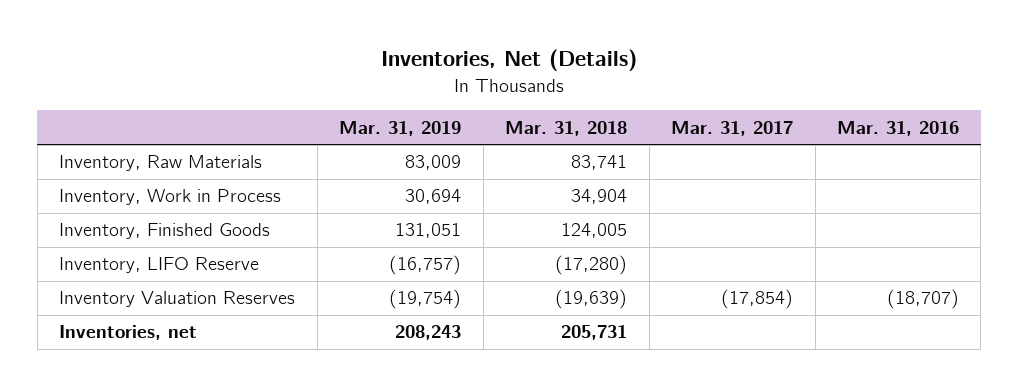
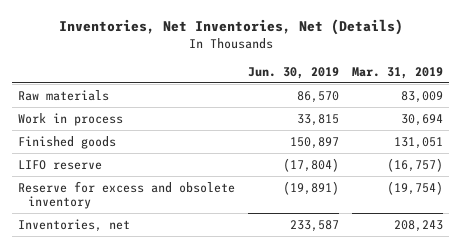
[381,49,638,72] Inventories, Net (Details) -> [58,19,403,36] Inventories, Net Inventories, Net (Details)
[505,120,628,136] Mar. 31, 2018 -> none
[671,120,794,136] Mar. 31, 2017 -> none
[837,120,960,136] Mar. 31, 2016 -> none
none -> [248,66,340,79] Jun. 30, 2019
[59,155,263,172] Inventory, Raw Materials -> [18,89,110,101] Raw materials
[59,189,282,206] Inventory, Work in Process -> [18,112,124,126] Work in process
[59,223,271,240] Inventory, Finished Goods -> [18,135,117,149] Finished goods
[59,257,260,274] Inventory, LIFO Reserve -> [18,159,103,170] LIFO reserve
[59,291,296,308] Inventory Valuation Reserves -> [18,180,236,210] Reserve for excess and obsolete inventory

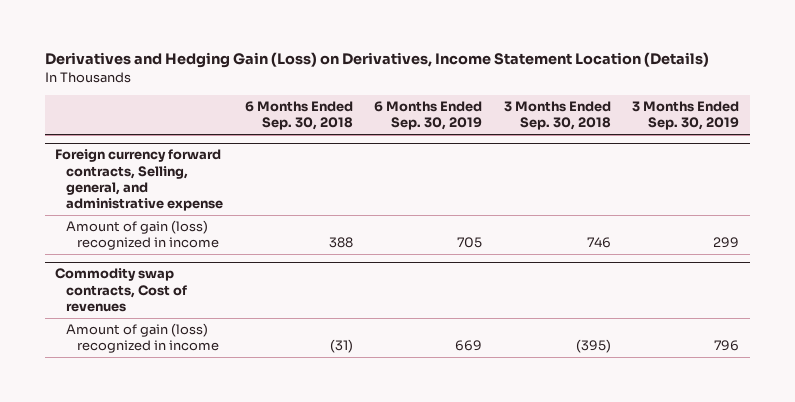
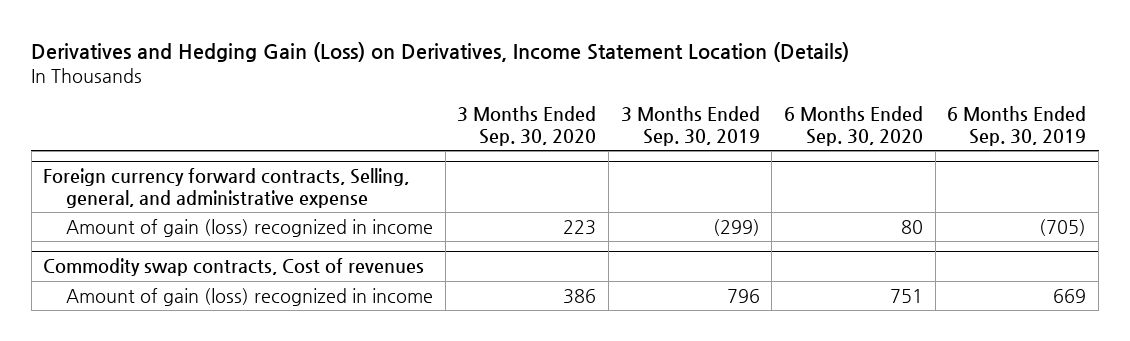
[244,100,353,131] 6 Months Ended Sep. 30, 2018 -> none
[503,100,611,131] 3 Months Ended Sep. 30, 2018 -> none
none -> [457,106,597,146] 3 Months Ended Sep. 30, 2020
none -> [784,106,924,146] 6 Months Ended Sep. 30, 2020
[457,237,483,249] 705 -> [1039,218,1087,236] (705)
[713,237,740,249] 299 -> [712,218,760,236] (299)

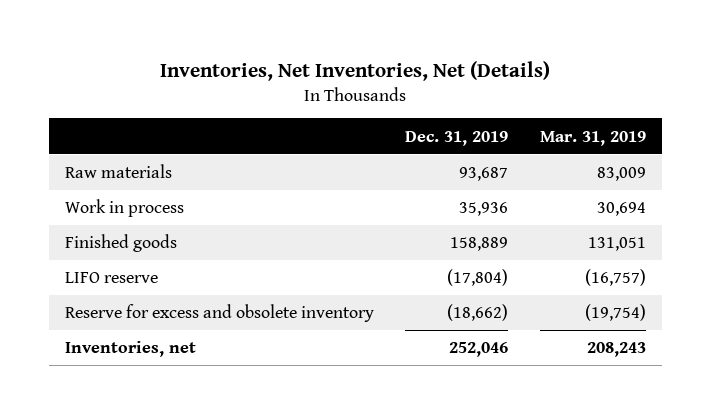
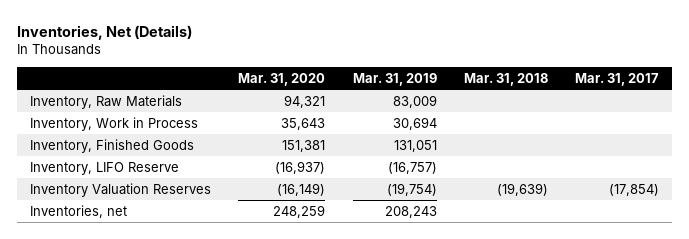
[160,60,551,81] Inventories, Net Inventories, Net (Details) -> [16,24,192,40] Inventories, Net (Details)
[405,130,509,146] Dec. 31, 2019 -> none
none -> [238,72,326,86] Mar. 31, 2020
none -> [463,72,548,86] Mar. 31, 2018
none -> [574,72,659,86] Mar. 31, 2017
[65,164,173,179] Raw materials -> [30,94,183,109] Inventory, Raw Materials
[65,199,185,218] Work in process -> [30,116,199,131] Inventory, Work in Process
[65,234,178,253] Finished goods -> [30,138,195,153] Inventory, Finished Goods
[65,272,159,284] LIFO reserve -> [30,161,180,175] Inventory, LIFO Reserve
[65,304,375,323] Reserve for excess and obsolete inventory -> [30,182,212,197] Inventory Valuation Reserves

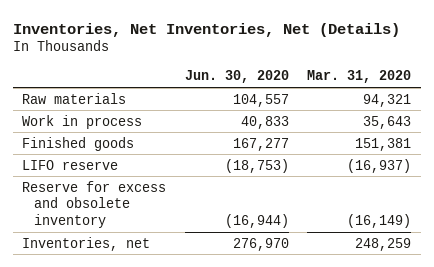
[16,24,192,40] Inventories, Net (Details) -> [12,22,400,37] Inventories, Net Inventories, Net (Details)
[352,72,437,86] Mar. 31, 2019 -> none
[463,72,548,86] Mar. 31, 2018 -> none
[574,72,659,86] Mar. 31, 2017 -> none
none -> [184,70,289,84] Jun. 30, 2020
[30,94,183,109] Inventory, Raw Materials -> [22,92,127,104] Raw materials
[30,116,199,131] Inventory, Work in Process -> [22,114,143,129] Work in process
[30,138,195,153] Inventory, Finished Goods -> [22,136,135,151] Finished goods
[30,161,180,175] Inventory, LIFO Reserve -> [22,159,119,170] LIFO reserve
[30,182,212,197] Inventory Valuation Reserves -> [22,180,167,229] Reserve for excess and obsolete inventory

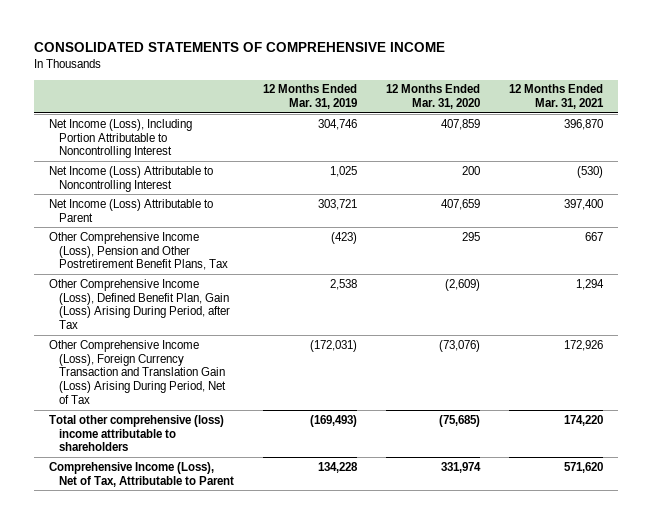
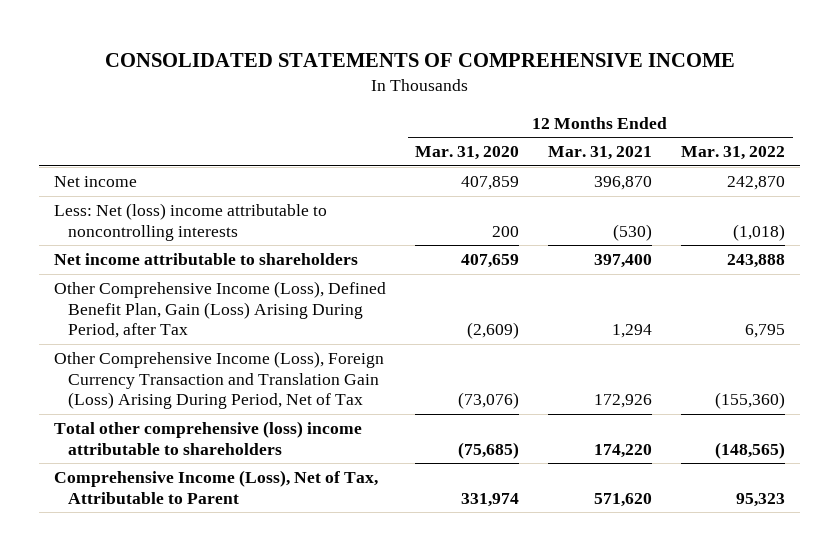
[263,84,358,110] 12 Months Ended Mar. 31, 2019 -> none
none -> [681,146,786,161] Mar. 31, 2022
[48,231,229,271] Other Comprehensive Income (Loss), Pension and Other Postretirement Benefit Plans, Tax -> none
[48,118,192,159] Net Income (Loss), Including Portion Attributable to Noncontrolling Interest -> [53,176,137,188] Net income
[48,165,213,192] Net Income (Loss) Attributable to Noncontrolling Interest -> [53,203,327,241] Less: Net (loss) income attributable to noncontrolling interests
[48,198,213,222] Net Income (Loss) Attributable to Parent -> [53,253,358,266] Net income attributable to shareholders

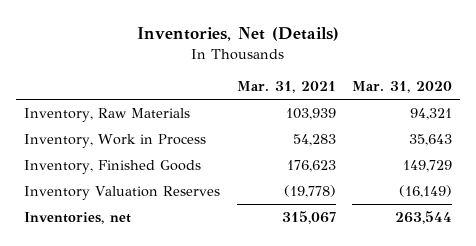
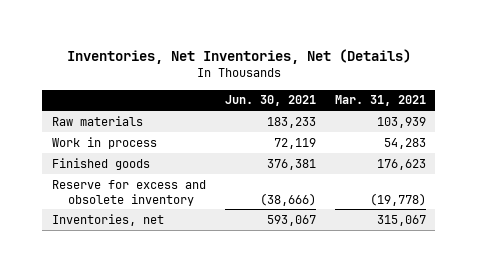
[137,26,340,41] Inventories, Net (Details) -> [66,48,411,64] Inventories, Net Inventories, Net (Details)
[351,81,452,94] Mar. 31, 2020 -> none
none -> [224,95,316,107] Jun. 30, 2021
[24,108,191,123] Inventory, Raw Materials -> [51,115,143,126] Raw materials
[24,134,207,149] Inventory, Work in Process -> [51,136,157,149] Work in process
[24,160,202,175] Inventory, Finished Goods -> [51,157,150,170] Finished goods
[24,186,221,201] Inventory Valuation Reserves -> [51,179,206,206] Reserve for excess and obsolete inventory

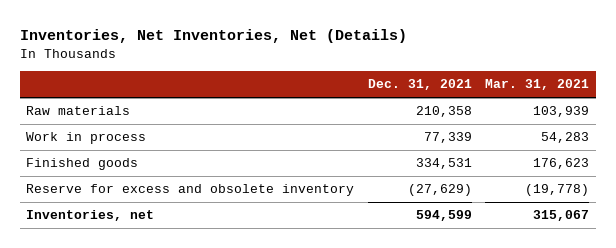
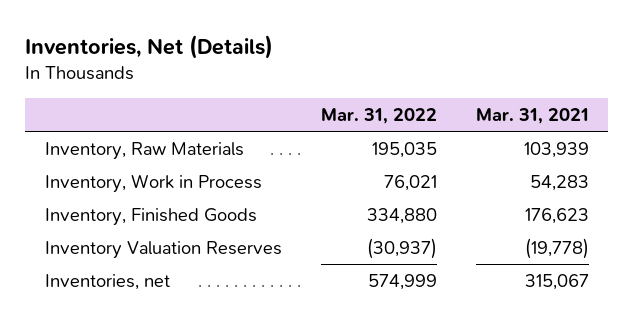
[19,29,407,44] Inventories, Net Inventories, Net (Details) -> [25,35,274,60] Inventories, Net (Details)
[367,79,472,91] Dec. 31, 2021 -> none
none -> [320,108,437,125] Mar. 31, 2022
[26,106,131,116] Raw materials -> [44,141,244,160] Inventory, Raw Materials
[26,132,147,145] Work in process -> [44,173,262,193] Inventory, Work in Process
[26,158,139,171] Finished goods -> [44,207,257,226] Inventory, Finished Goods
[26,184,355,197] Reserve for excess and obsolete inventory -> [44,240,282,259] Inventory Valuation Reserves

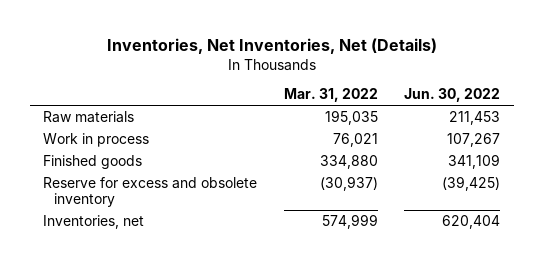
[25,35,274,60] Inventories, Net (Details) -> [106,38,437,55] Inventories, Net Inventories, Net (Details)
[475,108,589,125] Mar. 31, 2021 -> none
none -> [404,88,501,103] Jun. 30, 2022
[44,141,244,160] Inventory, Raw Materials -> [42,110,134,123] Raw materials
[44,173,262,193] Inventory, Work in Process -> [42,132,149,147] Work in process
[44,207,257,226] Inventory, Finished Goods -> [42,154,142,169] Finished goods
[44,240,282,259] Inventory Valuation Reserves -> [42,176,257,208] Reserve for excess and obsolete inventory

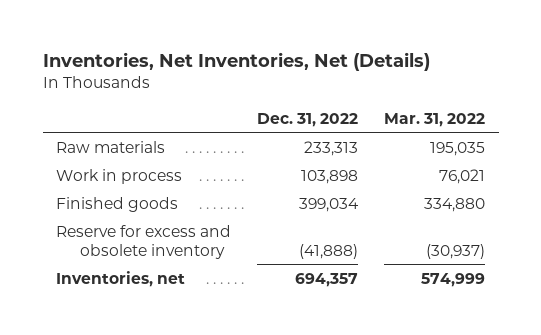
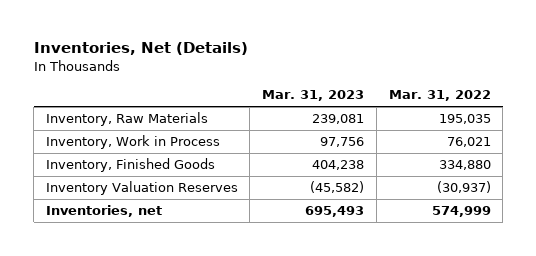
[42,51,430,71] Inventories, Net Inventories, Net (Details) -> [33,42,248,56] Inventories, Net (Details)
[257,112,359,127] Dec. 31, 2022 -> none
none -> [262,90,365,102] Mar. 31, 2023
[55,140,165,153] Raw materials -> [45,112,208,127] Inventory, Raw Materials
[55,168,182,184] Work in process -> [45,135,220,150] Inventory, Work in Process
[55,196,178,212] Finished goods -> [45,158,215,173] Inventory, Finished Goods
[55,224,231,259] Reserve for excess and obsolete inventory -> [45,181,238,196] Inventory Valuation Reserves

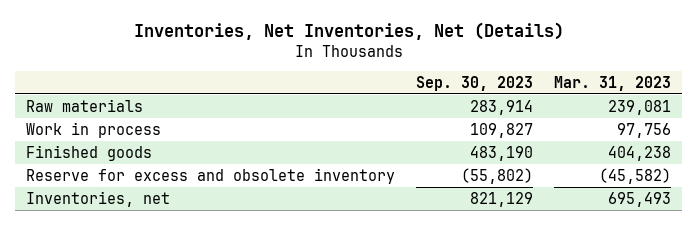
[33,42,248,56] Inventories, Net (Details) -> [133,22,564,41] Inventories, Net Inventories, Net (Details)
[388,90,491,102] Mar. 31, 2022 -> none
none -> [416,75,534,91] Sep. 30, 2023
[45,112,208,127] Inventory, Raw Materials -> [25,98,143,112] Raw materials
[45,135,220,150] Inventory, Work in Process -> [25,121,161,138] Work in process
[45,158,215,173] Inventory, Finished Goods -> [25,144,152,161] Finished goods
[45,181,238,196] Inventory Valuation Reserves -> [25,167,395,184] Reserve for excess and obsolete inventory

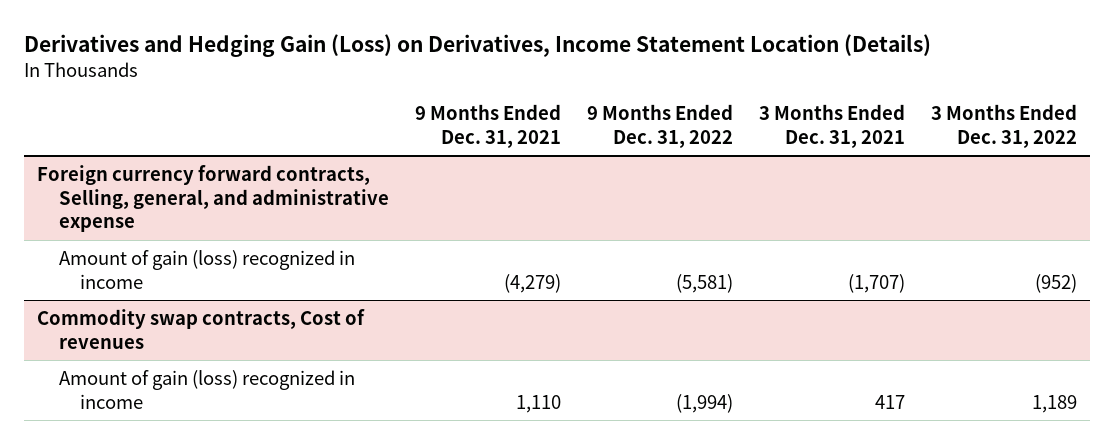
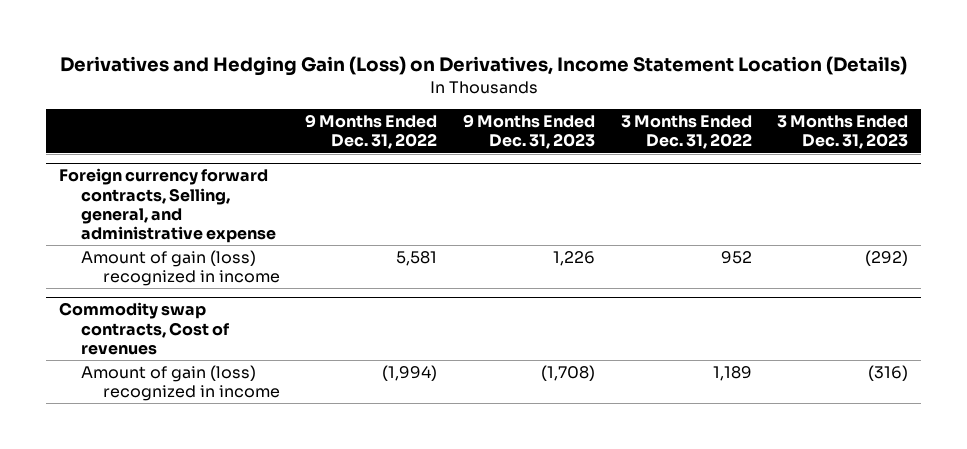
[414,104,561,149] 9 Months Ended Dec. 31, 2021 -> none
[758,104,905,149] 3 Months Ended Dec. 31, 2021 -> none
none -> [463,114,596,150] 9 Months Ended Dec. 31, 2023
none -> [777,115,909,150] 3 Months Ended Dec. 31, 2023
[675,273,733,293] (5,581) -> [396,250,438,266] 5,581
[1034,273,1077,293] (952) -> [720,250,752,264] 952

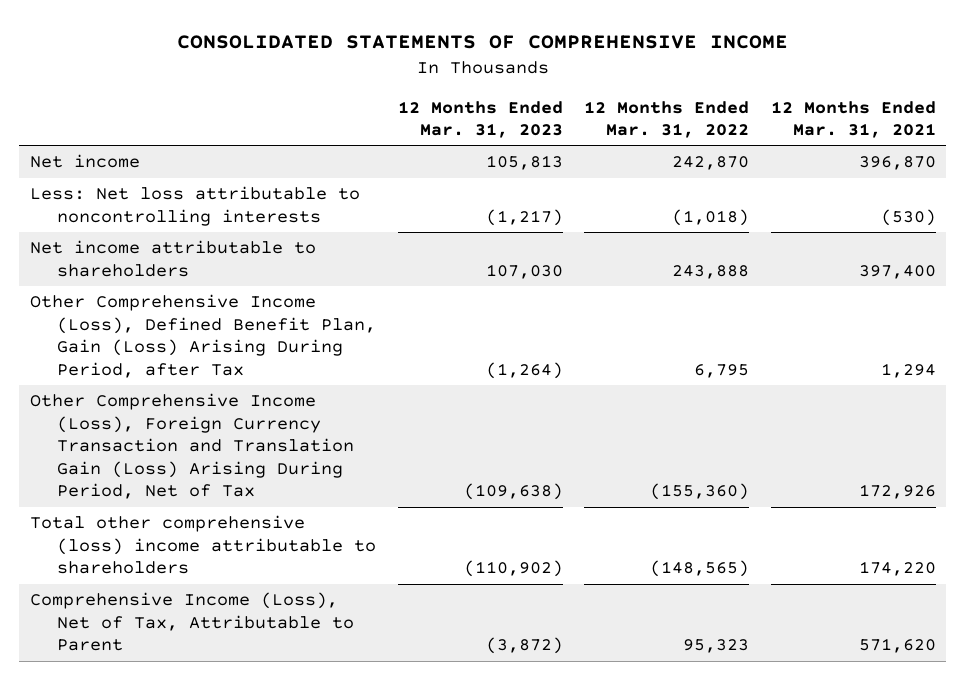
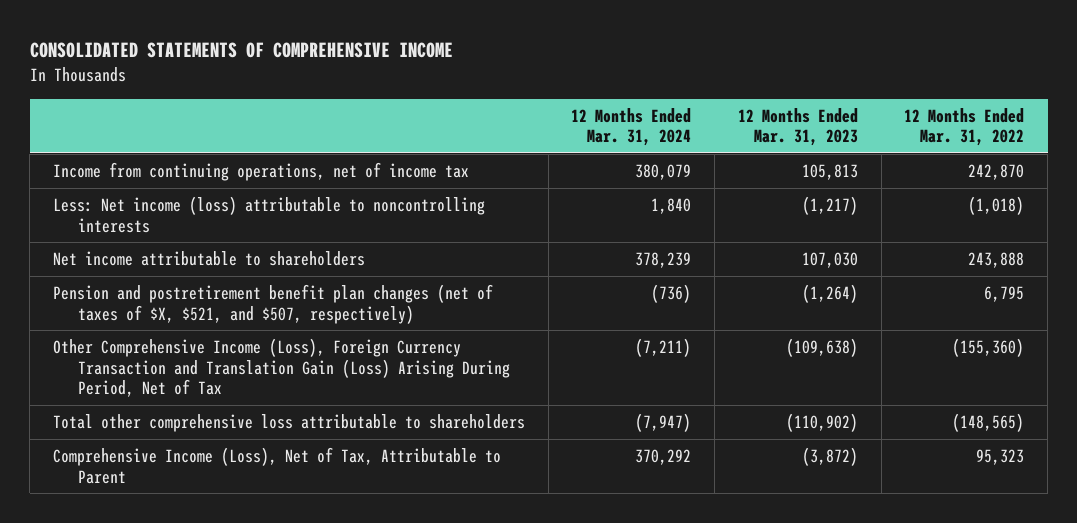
[770,100,936,139] 12 Months Ended Mar. 31, 2021 -> none
none -> [571,107,692,147] 12 Months Ended Mar. 31, 2024
[29,154,140,169] Net income -> [52,162,469,182] Income from continuing operations, net of income tax
[29,186,360,226] Less: Net loss attributable to noncontrolling interests -> [52,196,485,233] Less: Net income (loss) attributable to noncontrolling interests
[29,294,377,378] Other Comprehensive Income (Loss), Defined Benefit Plan, Gain (Loss) Arising During Period, after Tax -> [52,284,493,324] Pension and postretirement benefit plan changes (net of taxes of $X, $521, and $507, respectively)
[29,515,377,575] Total other comprehensive (loss) income attributable to shareholders -> [52,414,525,433] Total other comprehensive loss attributable to shareholders

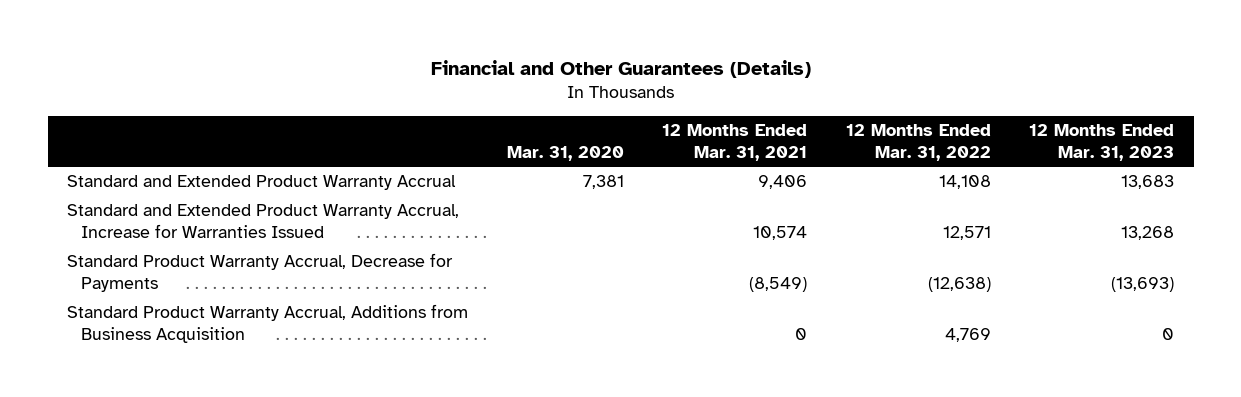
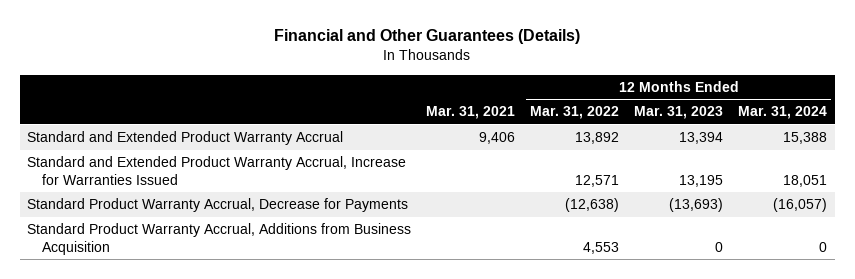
[506,145,624,161] Mar. 31, 2020 -> none
[662,124,808,161] 12 Months Ended Mar. 31, 2021 -> none
none -> [426,106,516,120] Mar. 31, 2021
none -> [738,106,828,120] Mar. 31, 2024
[938,175,991,190] 14,108 -> [575,132,620,145] 13,892
[1121,175,1175,190] 13,683 -> [679,132,724,145] 13,394
[1121,225,1175,240] 13,268 -> [679,174,724,187] 13,195
[944,327,991,342] 4,769 -> [583,241,620,254] 4,553

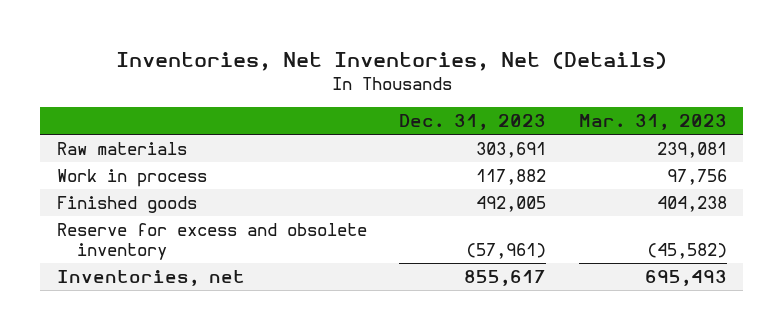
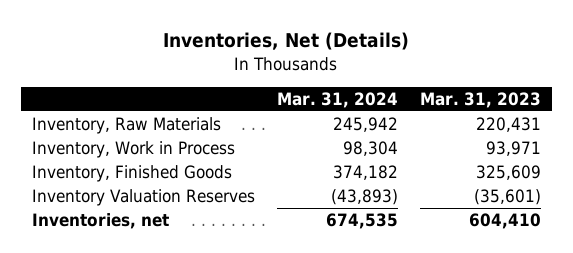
[115,51,667,71] Inventories, Net Inventories, Net (Details) -> [163,32,410,51] Inventories, Net (Details)
[399,114,547,131] Dec. 31, 2023 -> none
none -> [276,91,398,108] Mar. 31, 2024
[56,223,367,261] Reserve for excess and obsolete inventory -> none
[56,142,187,156] Raw materials -> [32,117,222,135] Inventory, Raw Materials
[656,142,727,159] 239,081 -> [475,117,541,133] 220,431
[56,169,207,188] Work in process -> [32,141,236,159] Inventory, Work in Process
[666,169,727,186] 97,756 -> [485,141,541,157] 93,971
[56,196,197,214] Finished goods -> [32,165,233,183] Inventory, Finished Goods
[656,196,727,213] 404,238 -> [475,165,541,181] 325,609
none -> [32,189,256,207] Inventory Valuation Reserves
[644,270,727,287] 695,493 -> [468,213,541,230] 604,410

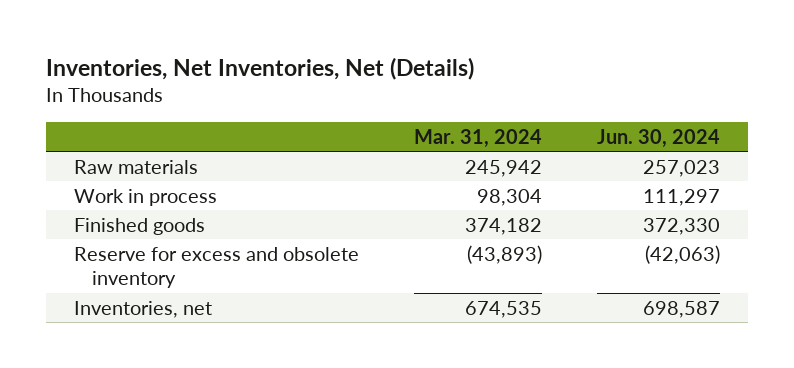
[163,32,410,51] Inventories, Net (Details) -> [45,57,474,81] Inventories, Net Inventories, Net (Details)
[419,91,541,108] Mar. 31, 2023 -> none
none -> [597,128,721,148] Jun. 30, 2024
[32,117,222,135] Inventory, Raw Materials -> [73,159,198,174] Raw materials
[32,141,236,159] Inventory, Work in Process -> [73,188,217,206] Work in process
[32,165,233,183] Inventory, Finished Goods -> [73,217,205,235] Finished goods
[32,189,256,207] Inventory Valuation Reserves -> [73,246,359,289] Reserve for excess and obsolete inventory

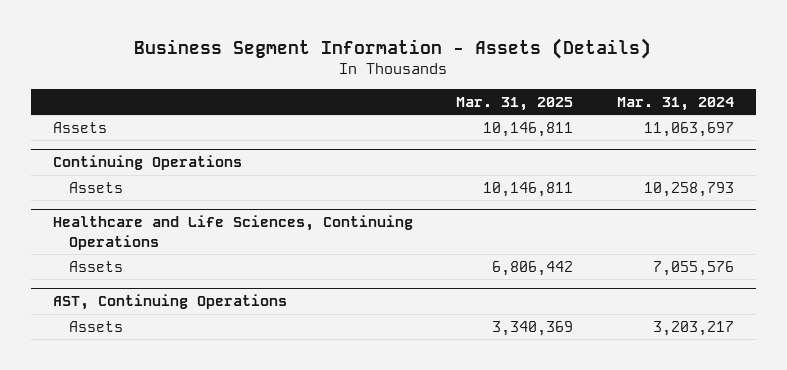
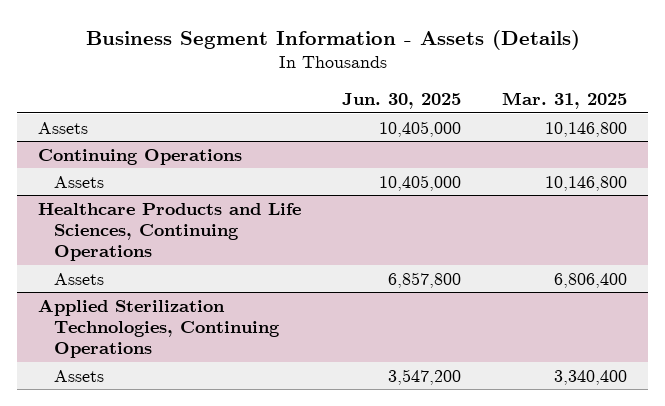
[617,97,735,112] Mar. 31, 2024 -> none
none -> [342,93,462,110] Jun. 30, 2025
[483,121,574,137] 10,146,811 -> [545,121,628,137] 10,146,800
[52,294,287,311] AST, Continuing Operations -> none
[483,181,574,197] 10,146,811 -> [545,175,628,191] 10,146,800
[52,215,413,250] Healthcare and Life Sciences, Continuing Operations -> [38,202,302,261] Healthcare Products and Life Sciences, Continuing Operations
[492,260,574,276] 6,806,442 -> [554,272,628,288] 6,806,400
none -> [38,298,280,358] Applied Sterilization Technologies, Continuing Operations
[492,320,574,336] 3,340,369 -> [554,369,628,385] 3,340,400

